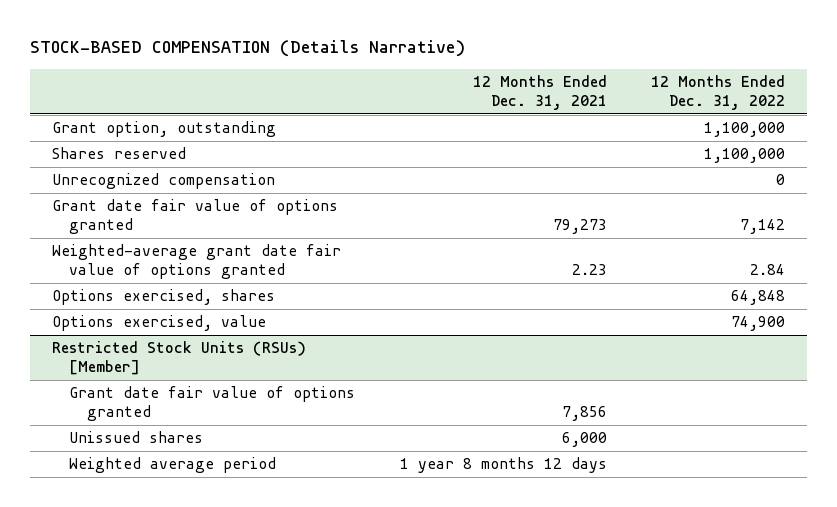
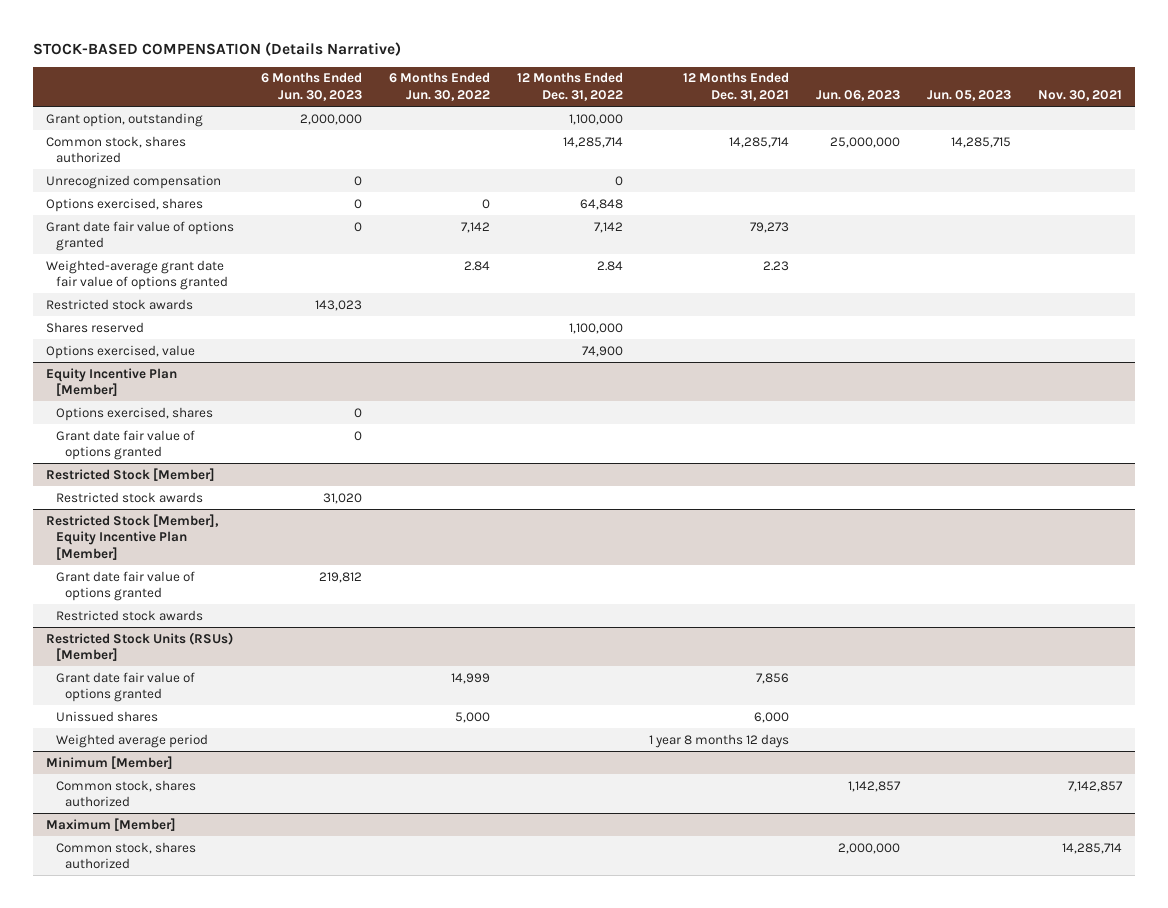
none -> [261,72,363,102] 6 Months Ended Jun. 30, 2023
none -> [388,72,490,102] 6 Months Ended Jun. 30, 2022
none -> [816,90,901,102] Jun. 06, 2023
none -> [926,90,1011,102] Jun. 05, 2023
none -> [1037,90,1122,102] Nov. 30, 2021
none -> [46,135,187,164] Common stock, shares authorized
[51,289,275,306] Options exercised, shares -> [46,197,204,212] Options exercised, shares
none -> [46,298,194,310] Restricted stock awards
[51,147,186,160] Shares reserved -> [46,321,145,333] Shares reserved
none -> [46,367,178,397] Equity Incentive Plan [Member]
none -> [55,406,213,421] Options exercised, shares
none -> [55,429,195,461] Grant date fair value of options granted
none -> [46,467,216,481] Restricted Stock [Member]
none -> [55,491,203,503] Restricted stock awards
none -> [46,513,220,560] Restricted Stock [Member], Equity Incentive Plan [Member]
none -> [55,570,195,602] Grant date fair value of options granted
none -> [55,609,203,621] Restricted stock awards
none -> [46,755,174,769] Minimum [Member]
none -> [55,779,196,808] Common stock, shares authorized
none -> [46,817,177,831] Maximum [Member]
none -> [55,841,196,870] Common stock, shares authorized

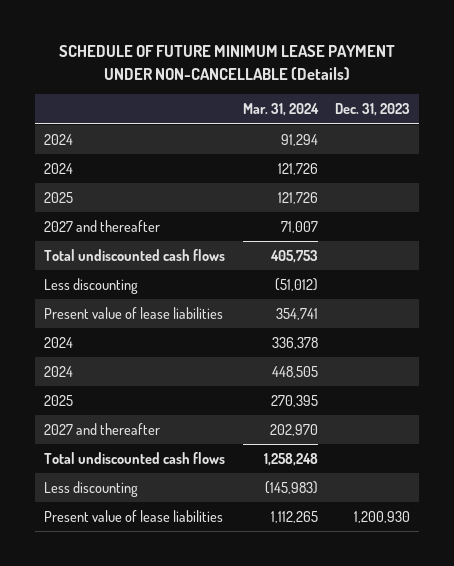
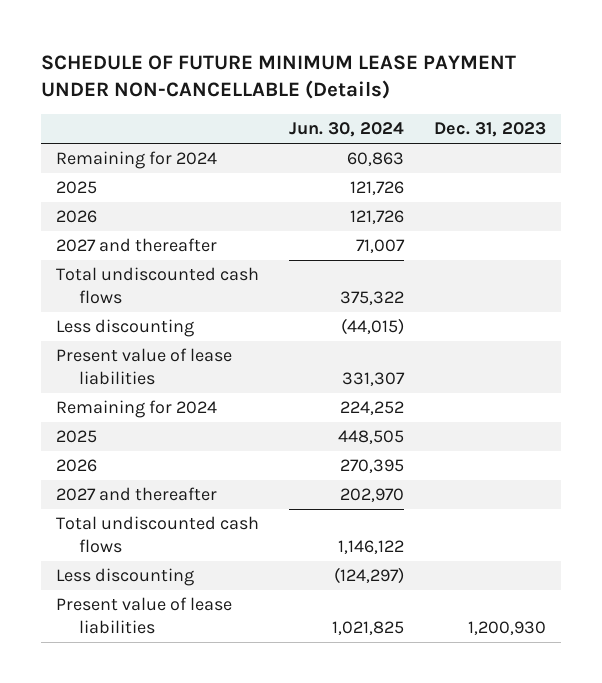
[242,103,319,117] Mar. 31, 2024 -> none
none -> [289,122,405,138] Jun. 30, 2024
[43,162,73,174] 2024 -> none
[43,133,73,145] 2024 -> [55,151,217,170] Remaining for 2024
none -> [55,210,97,224] 2026
[43,365,73,377] 2024 -> none
[43,336,73,348] 2024 -> [55,400,217,419] Remaining for 2024
none -> [55,459,97,473] 2026

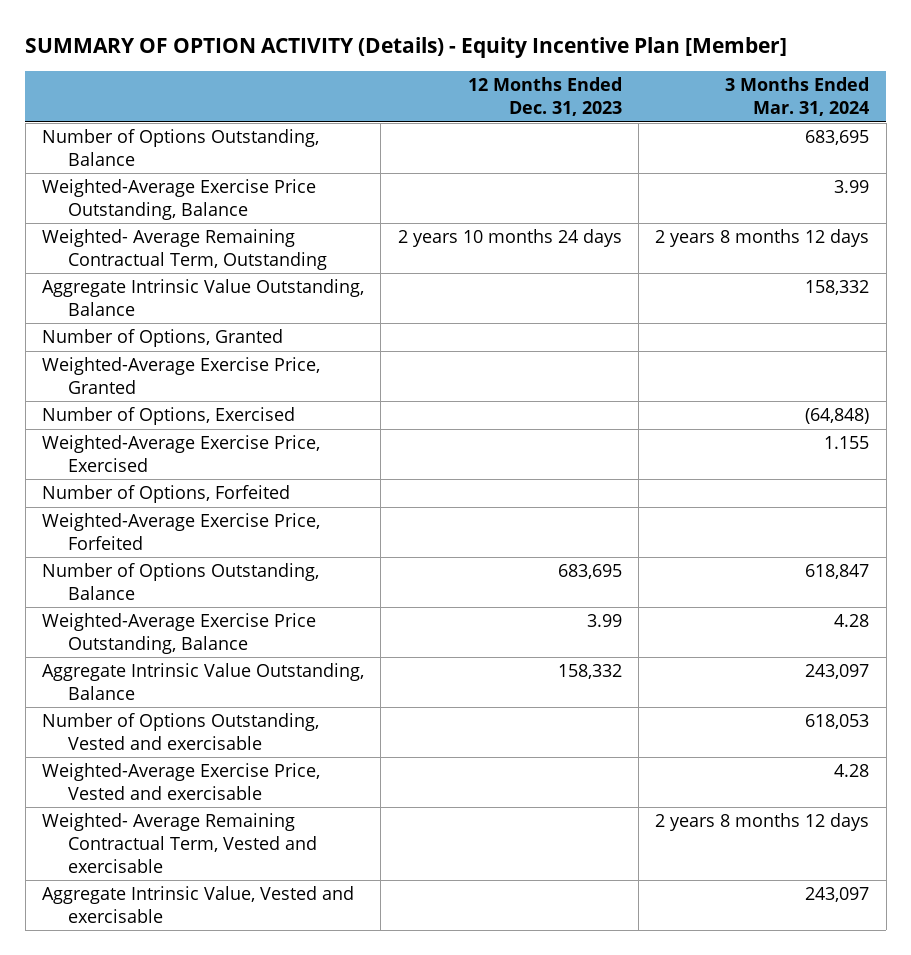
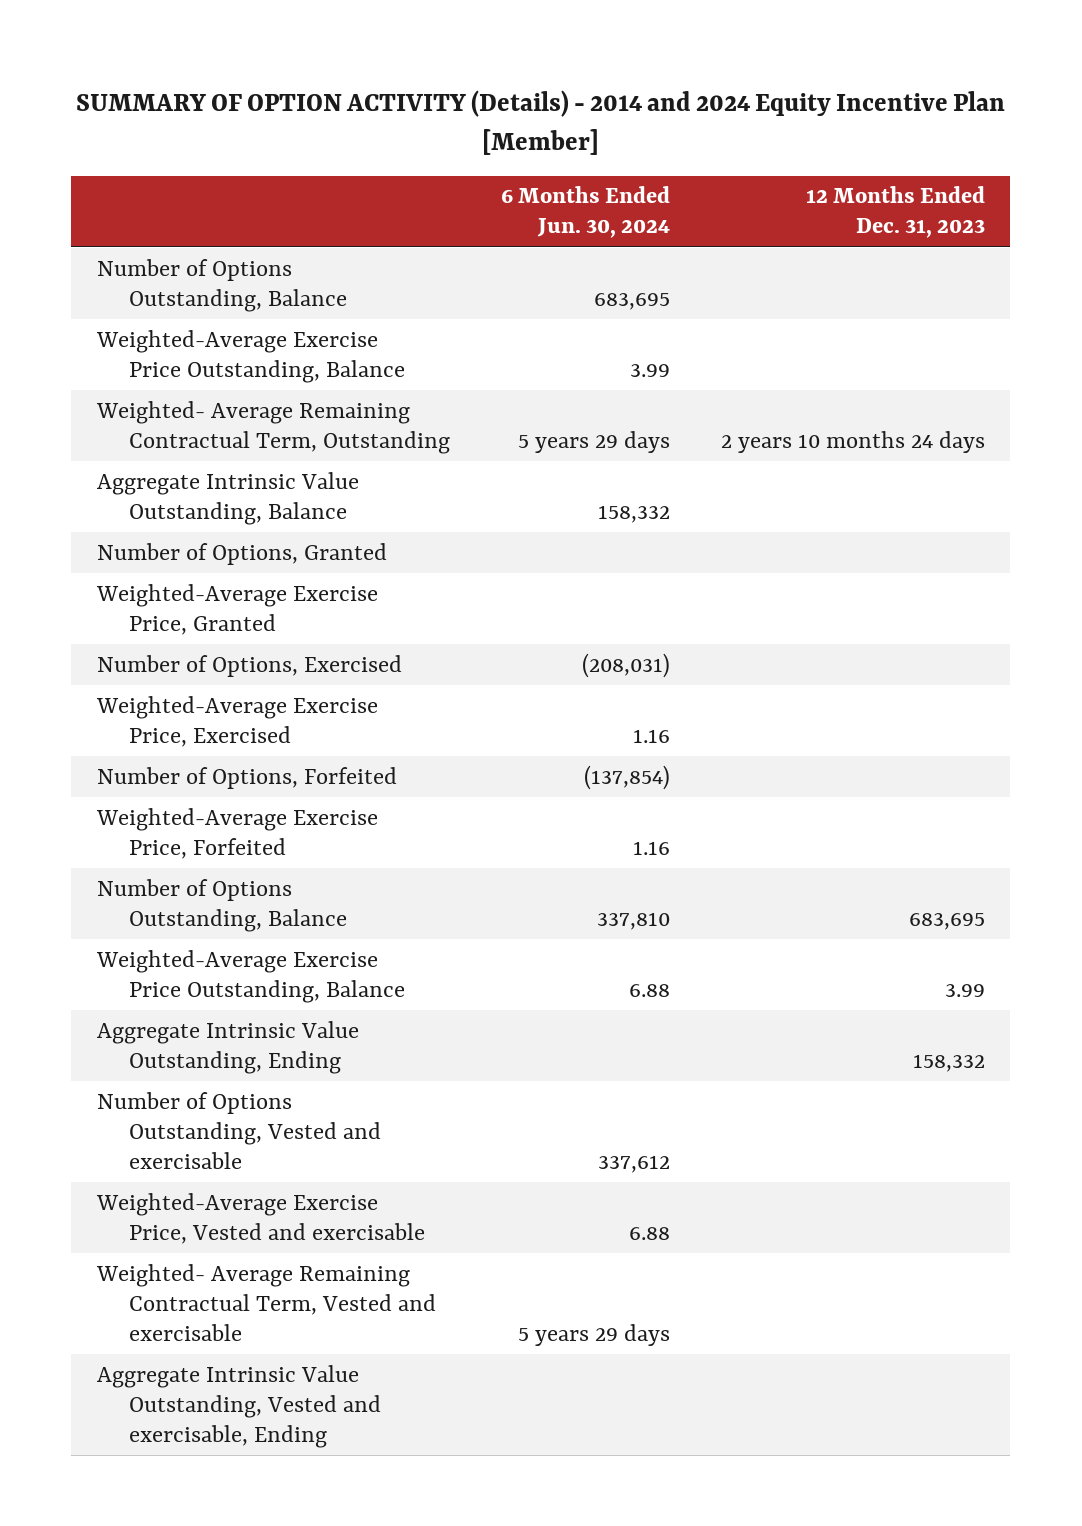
[25,37,788,59] SUMMARY OF OPTION ACTIVITY (Details) - Equity Incentive Plan [Member] -> [75,89,1005,156] SUMMARY OF OPTION ACTIVITY (Details) - 2014 and 2024 Equity Incentive Plan [Member]
[725,77,870,117] 3 Months Ended Mar. 31, 2024 -> none
none -> [500,186,670,239] 6 Months Ended Jun. 30, 2024
[42,663,365,701] Aggregate Intrinsic Value Outstanding, Balance -> [96,1020,359,1074] Aggregate Intrinsic Value Outstanding, Ending
[42,886,355,924] Aggregate Intrinsic Value, Vested and exercisable -> [96,1364,381,1448] Aggregate Intrinsic Value Outstanding, Vested and exercisable, Ending

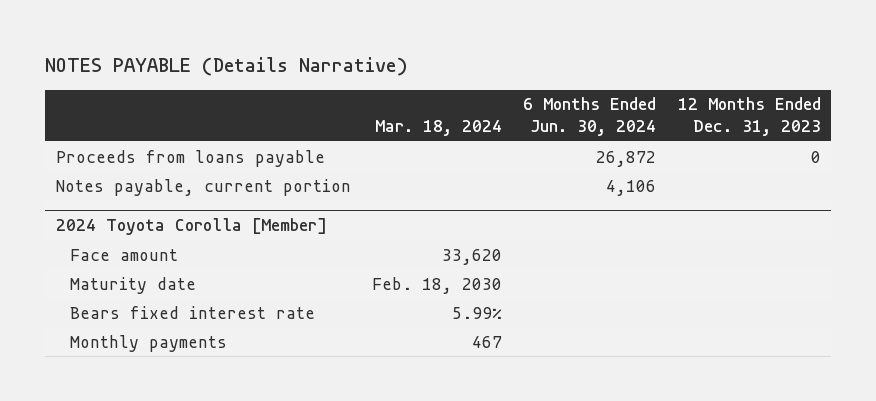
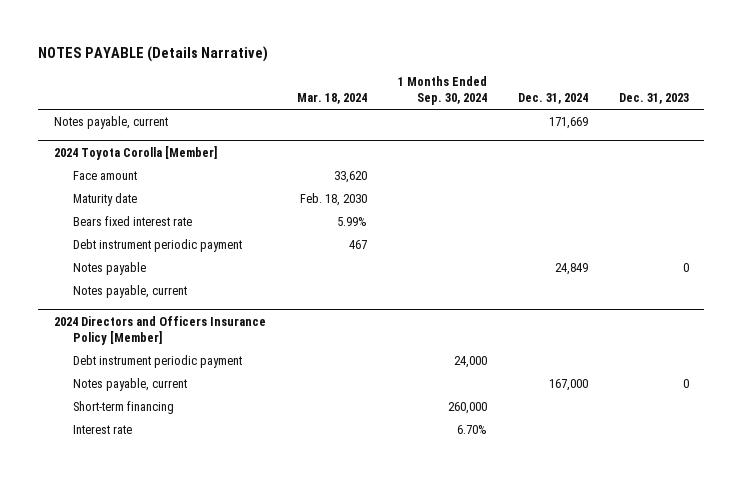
[523,97,657,136] 6 Months Ended Jun. 30, 2024 -> none
[677,97,821,136] 12 Months Ended Dec. 31, 2023 -> none
none -> [397,76,487,105] 1 Months Ended Sep. 30, 2024
none -> [517,92,588,104] Dec. 31, 2024
none -> [618,92,689,104] Dec. 31, 2023
[55,149,325,167] Proceeds from loans payable -> none
[55,178,351,196] Notes payable, current portion -> [53,116,168,130] Notes payable, current
[70,334,228,352] Monthly payments -> [73,239,243,253] Debt instrument periodic payment
none -> [73,262,147,276] Notes payable
none -> [73,285,188,299] Notes payable, current
none -> [53,315,266,345] 2024 Directors and Officers Insurance Policy [Member]
none -> [73,355,243,369] Debt instrument periodic payment
none -> [73,378,188,392] Notes payable, current
none -> [73,401,175,415] Short-term financing
none -> [73,425,133,435] Interest rate

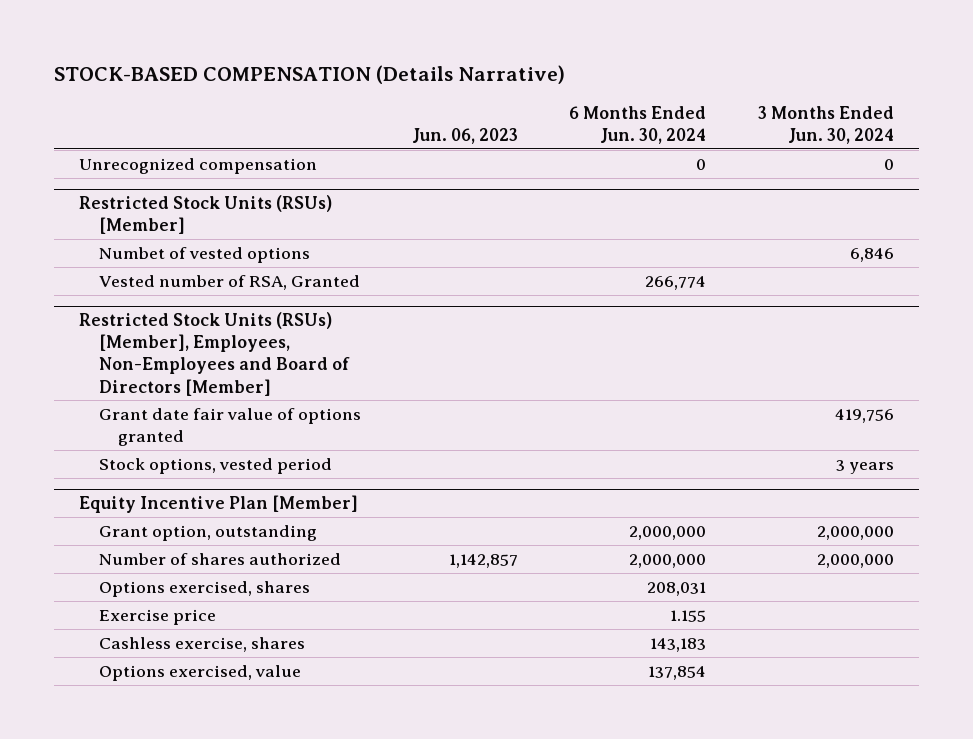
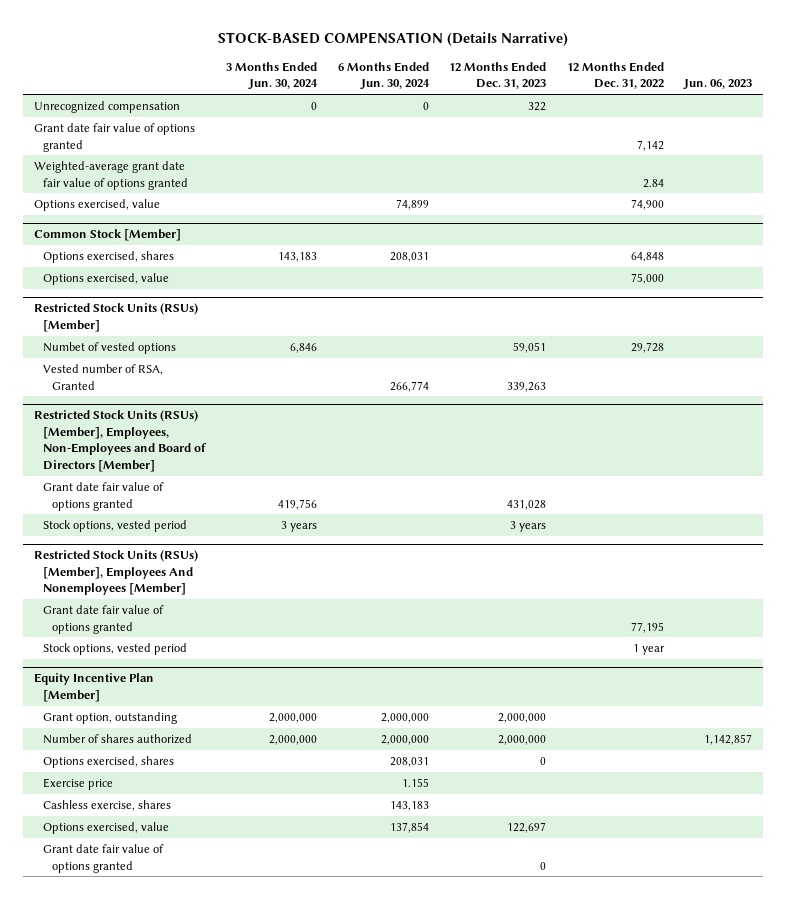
none -> [449,61,547,90] 12 Months Ended Dec. 31, 2023
none -> [566,61,664,90] 12 Months Ended Dec. 31, 2022
none -> [33,123,195,152] Grant date fair value of options granted
none -> [33,161,188,190] Weighted-average grant date fair value of options granted
none -> [33,199,160,212] Options exercised, value
none -> [33,229,181,242] Common Stock [Member]
none -> [42,251,174,264] Options exercised, shares
none -> [42,273,169,286] Options exercised, value
none -> [33,550,198,596] Restricted Stock Units (RSUs) [Member], Employees And Nonemployees [Member]
none -> [42,605,164,634] Grant date fair value of options granted
none -> [42,643,187,656] Stock options, vested period
none -> [42,844,164,873] Grant date fair value of options granted

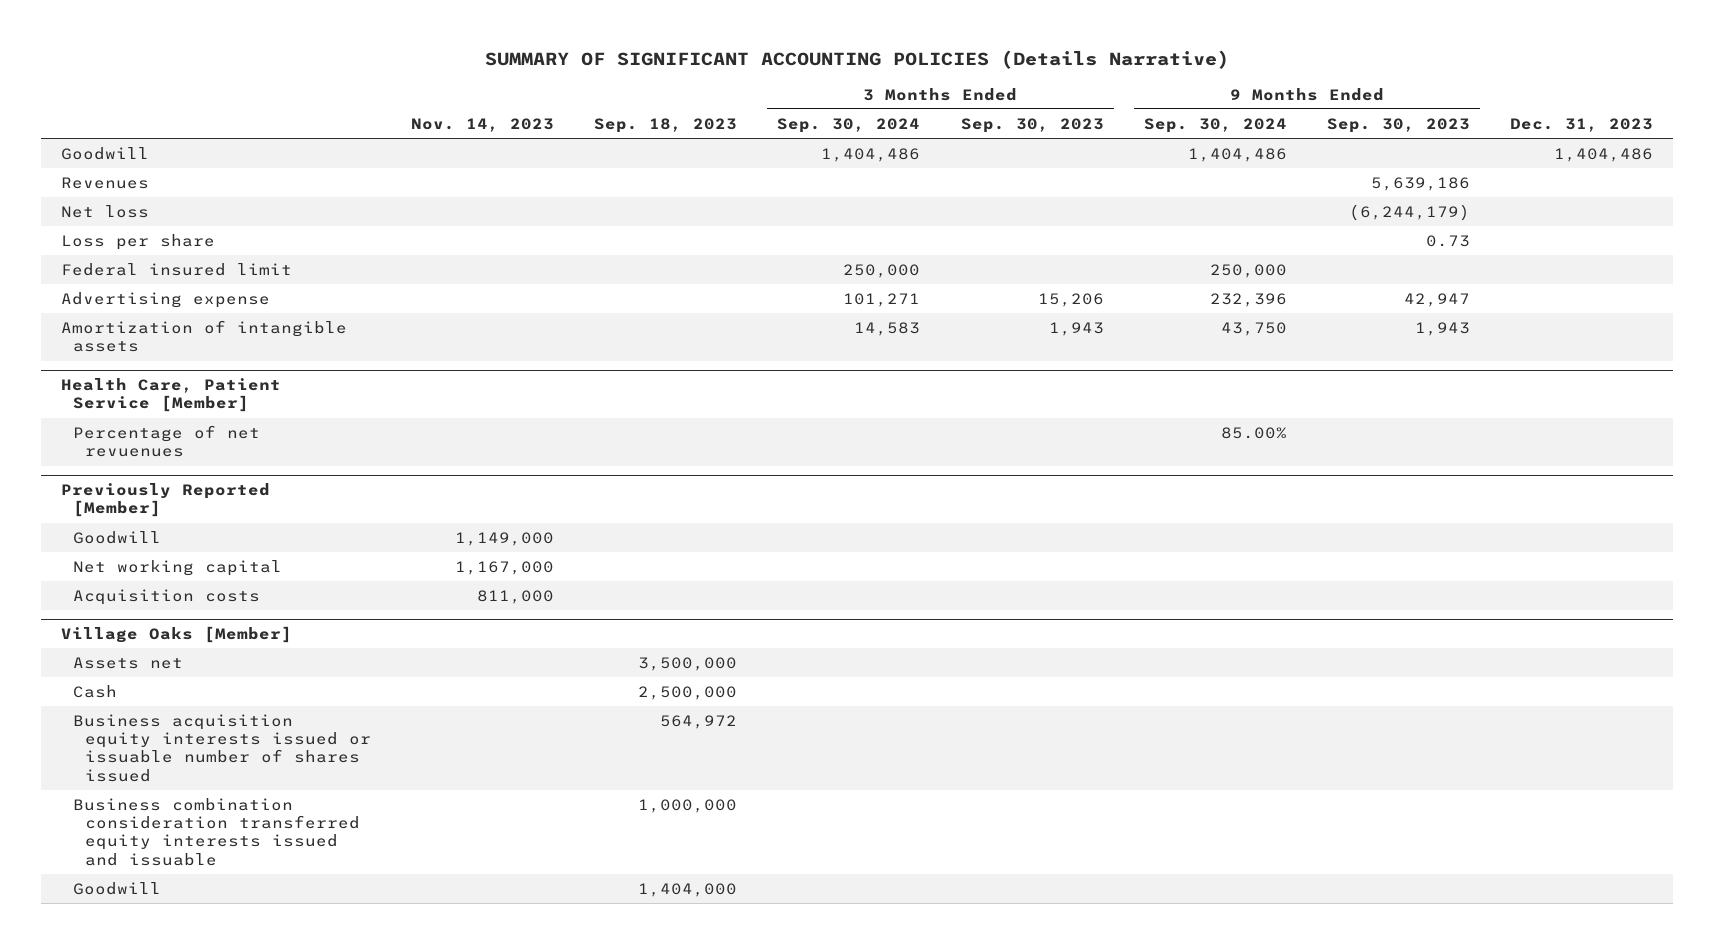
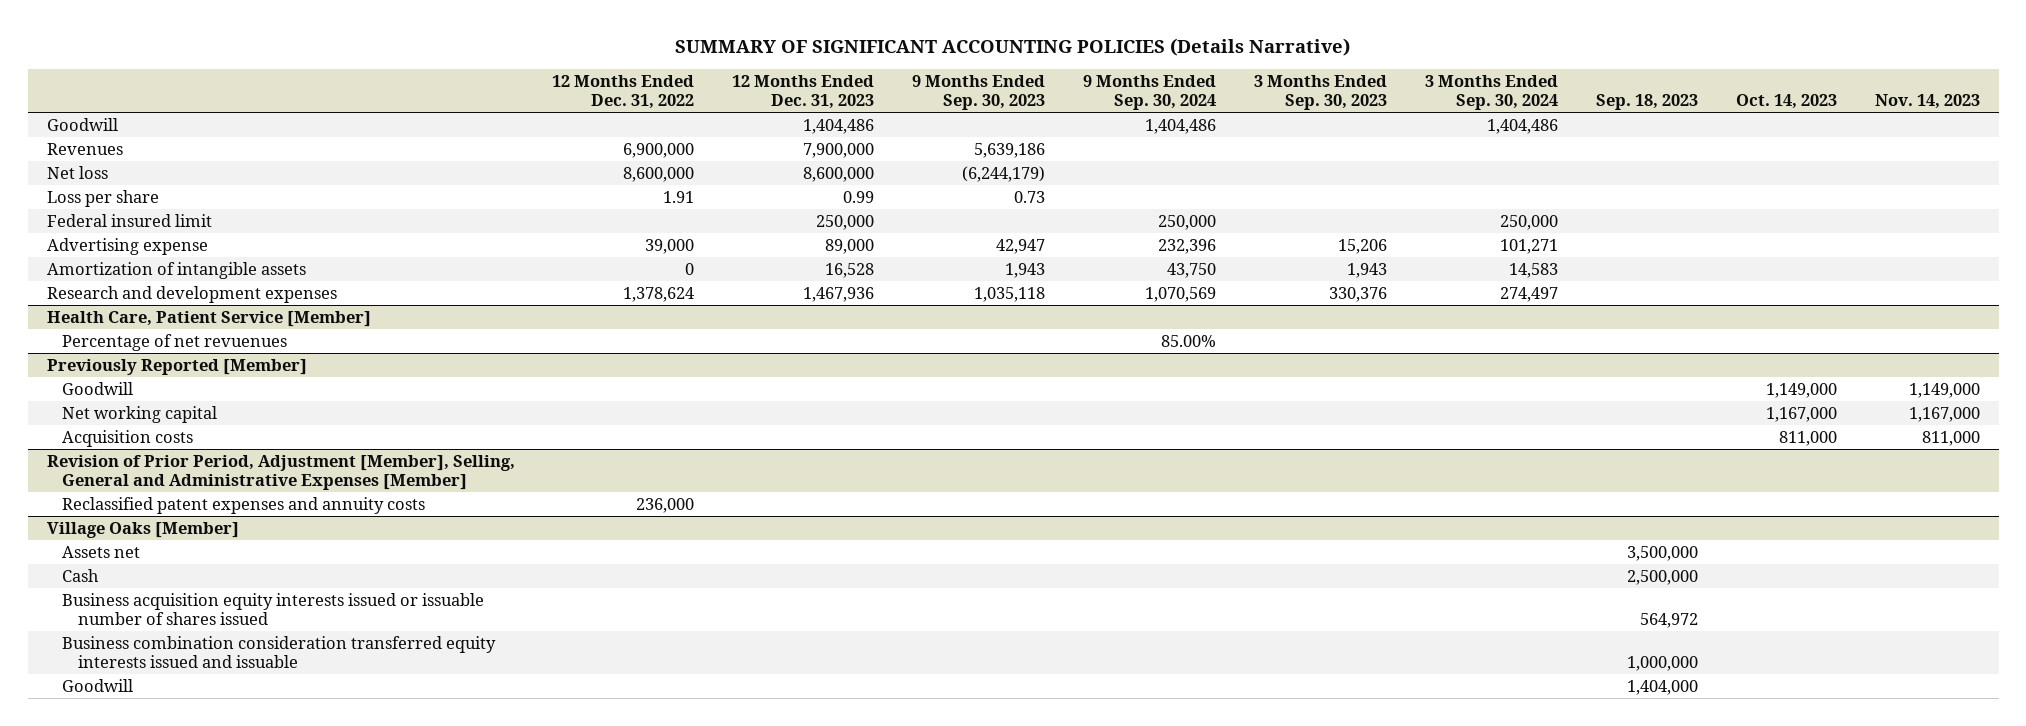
[1510,117,1654,132] Dec. 31, 2023 -> none
none -> [552,75,695,110] 12 Months Ended Dec. 31, 2022
none -> [732,75,875,110] 12 Months Ended Dec. 31, 2023
none -> [1735,94,1837,110] Oct. 14, 2023
none -> [46,285,337,303] Research and development expenses
none -> [46,454,515,491] Revision of Prior Period, Adjustment [Member], Selling, General and Administrative Expenses [Member]
none -> [62,496,426,514] Reclassified patent expenses and annuity costs

